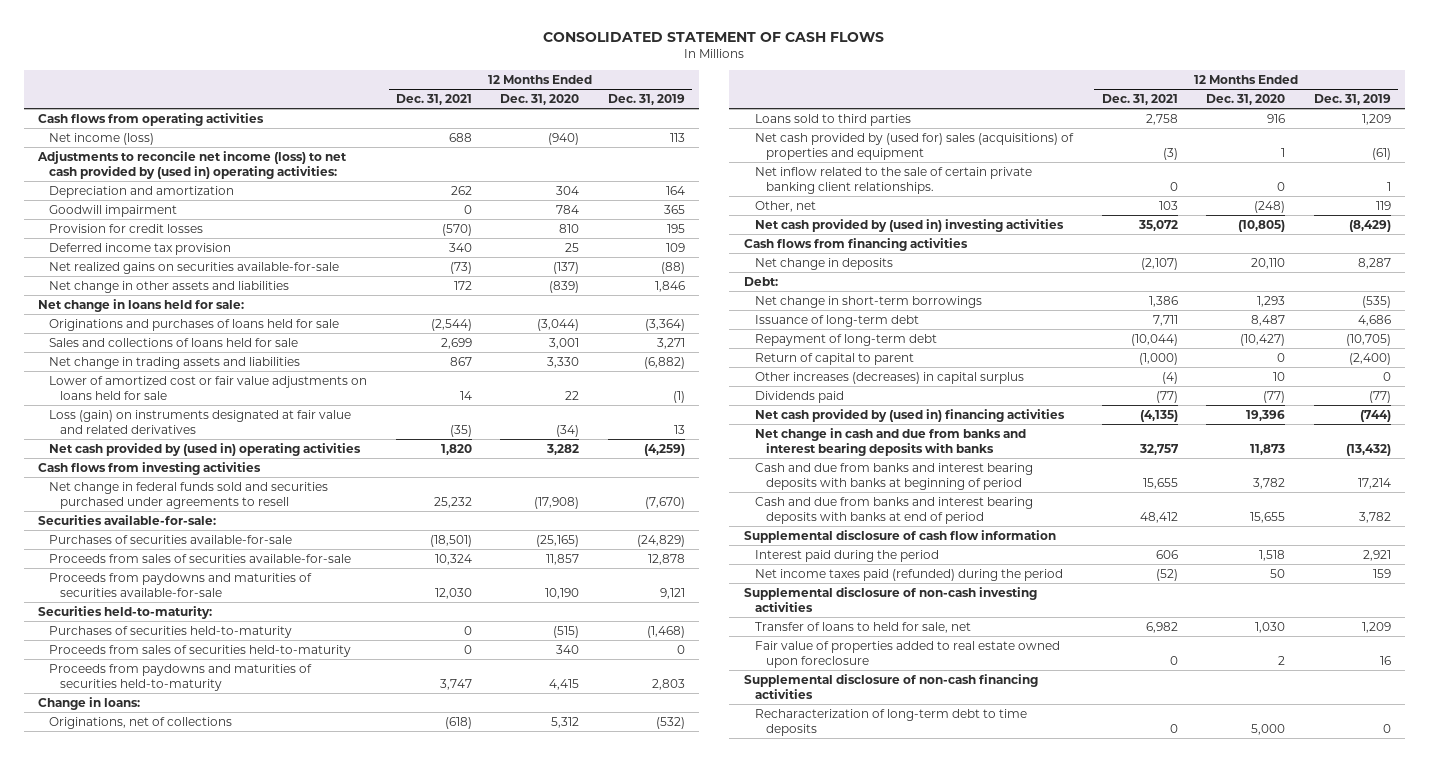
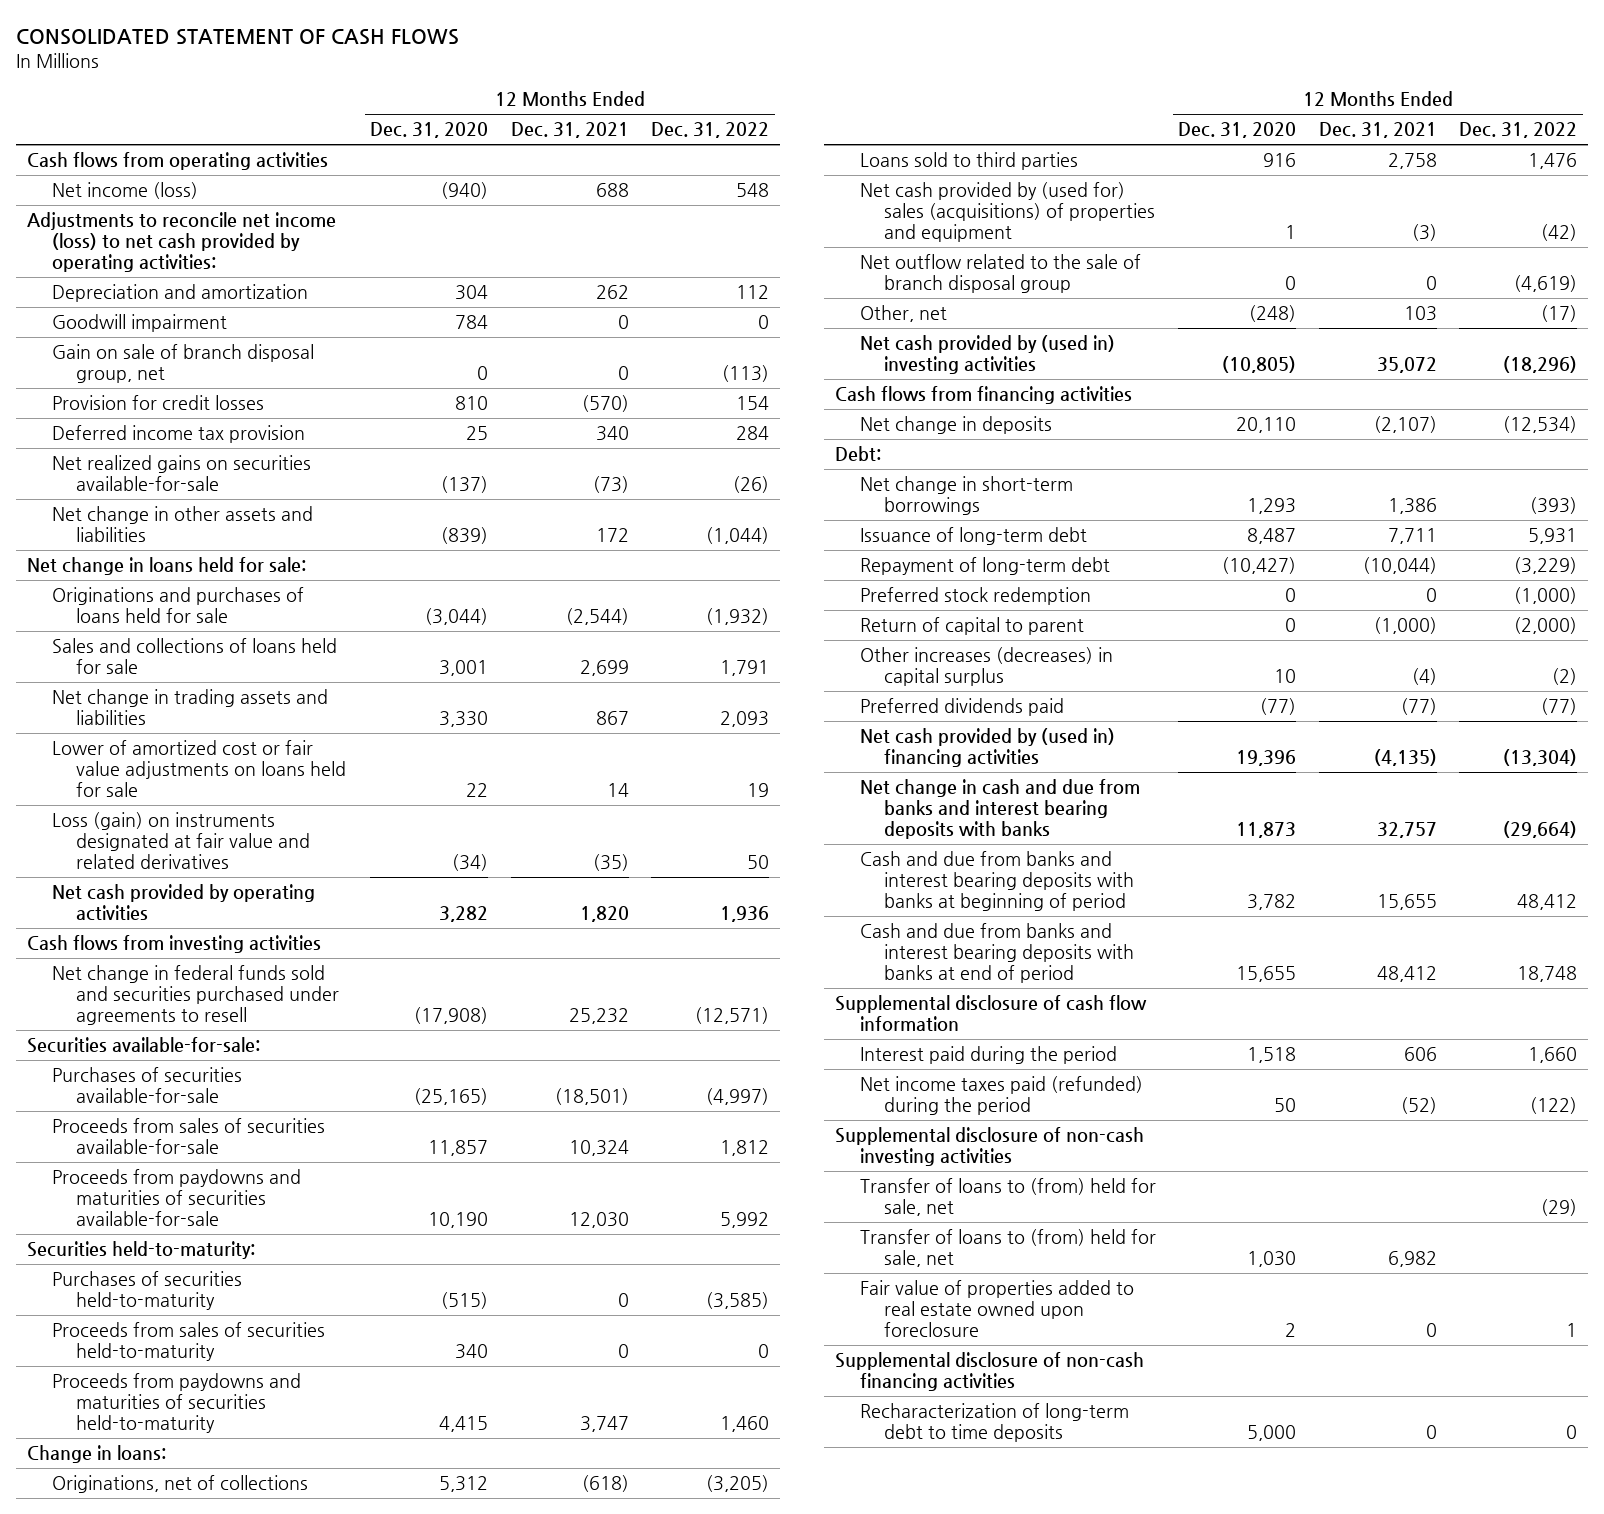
[608,94,686,106] Dec. 31, 2019 -> none
none -> [651,122,770,139] Dec. 31, 2022
[36,150,347,179] Adjustments to reconcile net income (loss) to net cash provided by (used in) operating activities: -> [27,212,337,272] Adjustments to reconcile net income (loss) to net cash provided by operating activities:
none -> [51,344,314,383] Gain on sale of branch disposal group, net
[49,442,362,456] Net cash provided by (used in) operating activities -> [51,884,315,921] Net cash provided by operating activities
[754,166,1032,194] Net inflow related to the sale of certain private banking client relationships. -> none
none -> [859,254,1141,293] Net outflow related to the sale of branch disposal group
none -> [859,587,1091,606] Preferred stock redemption
[754,390,844,403] Dividends paid -> [859,698,1064,717] Preferred dividends paid
none -> [859,1178,1156,1216] Transfer of loans to (from) held for sale, net
[754,621,971,633] Transfer of loans to held for sale, net -> [859,1229,1156,1267] Transfer of loans to (from) held for sale, net

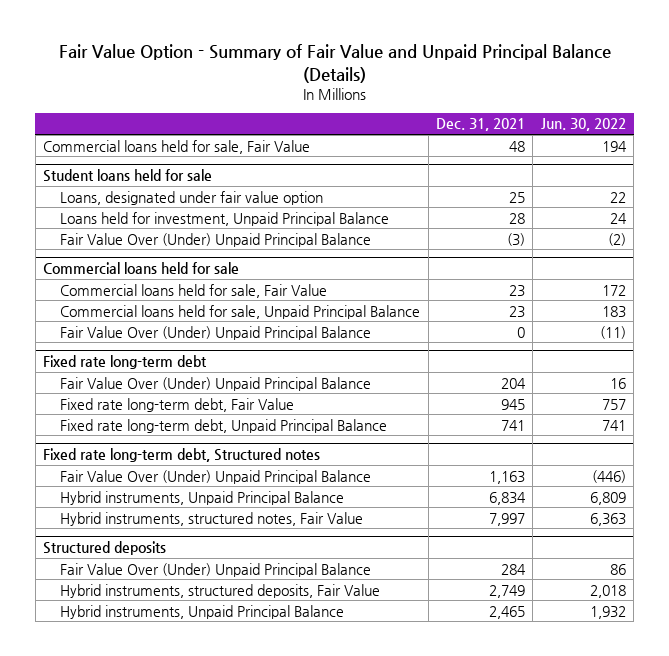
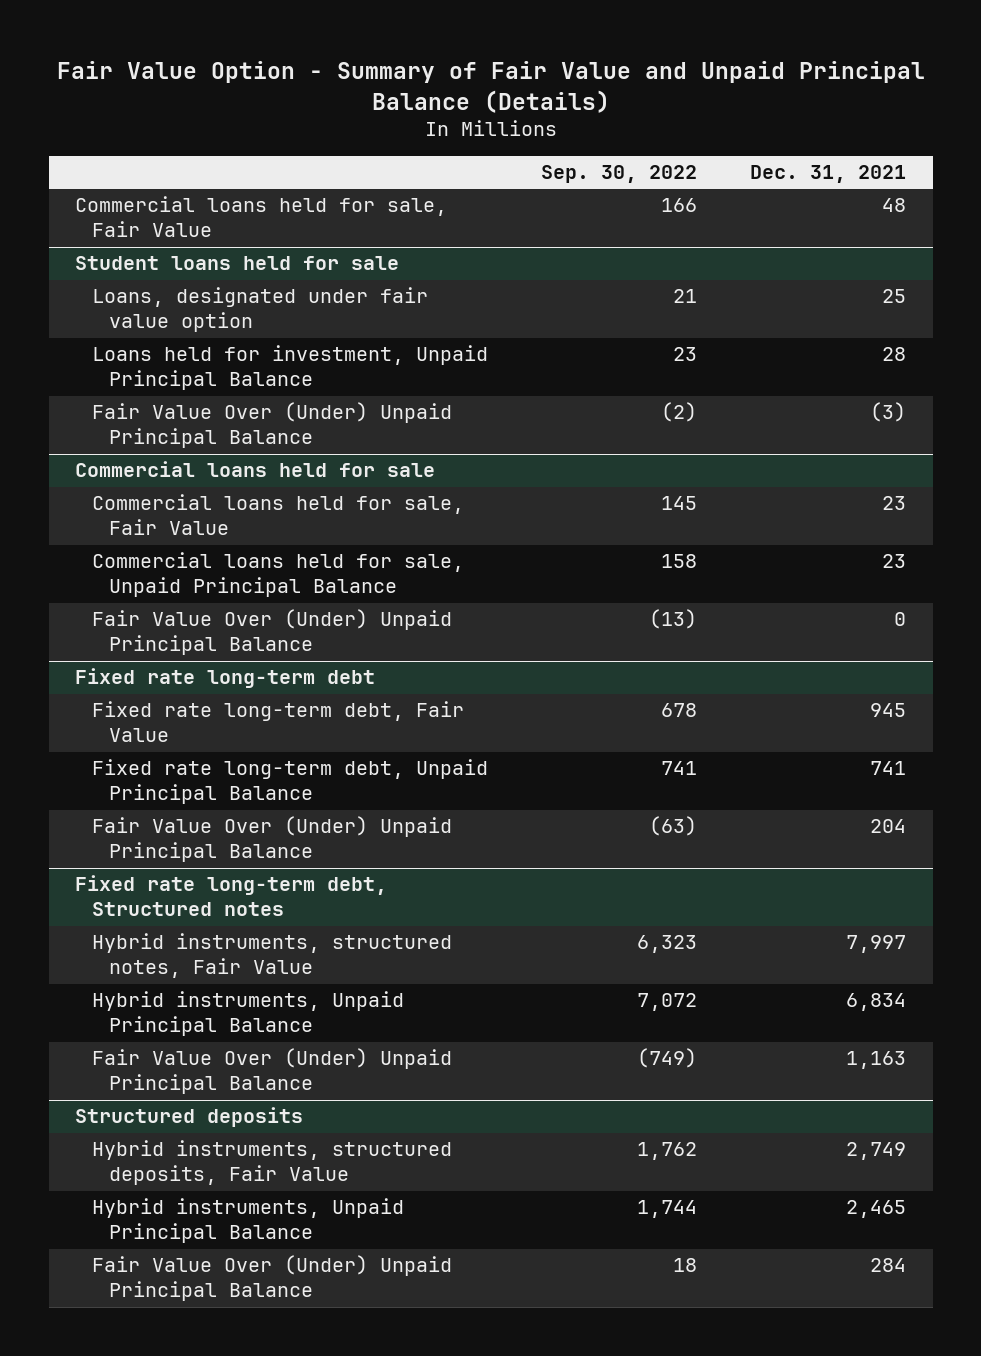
[540,118,626,132] Jun. 30, 2022 -> none
none -> [541,165,698,184] Sep. 30, 2022
[60,376,372,391] Fair Value Over (Under) Unpaid Principal Balance -> [92,816,453,863] Fair Value Over (Under) Unpaid Principal Balance
[60,490,345,505] Hybrid instruments, Unpaid Principal Balance -> [92,991,405,1037] Hybrid instruments, Unpaid Principal Balance
[60,469,372,484] Fair Value Over (Under) Unpaid Principal Balance -> [92,1048,453,1095] Fair Value Over (Under) Unpaid Principal Balance
[60,562,372,577] Fair Value Over (Under) Unpaid Principal Balance -> [92,1255,453,1302] Fair Value Over (Under) Unpaid Principal Balance

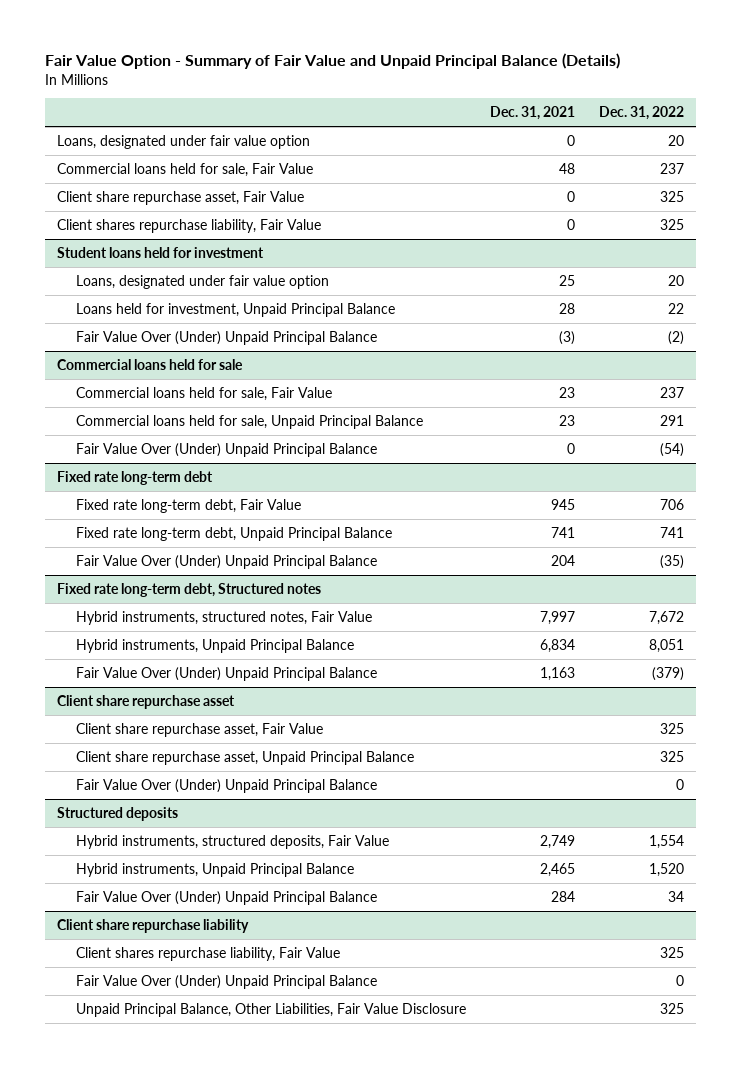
[541,165,698,184] Sep. 30, 2022 -> none
none -> [599,106,685,121] Dec. 31, 2022
none -> [56,134,310,149] Loans, designated under fair value option
none -> [56,190,304,205] Client share repurchase asset, Fair Value
none -> [56,218,321,233] Client shares repurchase liability, Fair Value
[75,256,400,271] Student loans held for sale -> [56,246,264,258] Student loans held for investment
none -> [56,694,235,709] Client share repurchase asset
none -> [76,722,324,737] Client share repurchase asset, Fair Value
none -> [76,750,415,765] Client share repurchase asset, Unpaid Principal Balance
none -> [76,778,378,793] Fair Value Over (Under) Unpaid Principal Balance
none -> [56,918,249,933] Client share repurchase liability
none -> [76,946,341,961] Client shares repurchase liability, Fair Value
none -> [76,974,378,989] Fair Value Over (Under) Unpaid Principal Balance
none -> [76,1002,467,1017] Unpaid Principal Balance, Other Liabilities, Fair Value Disclosure

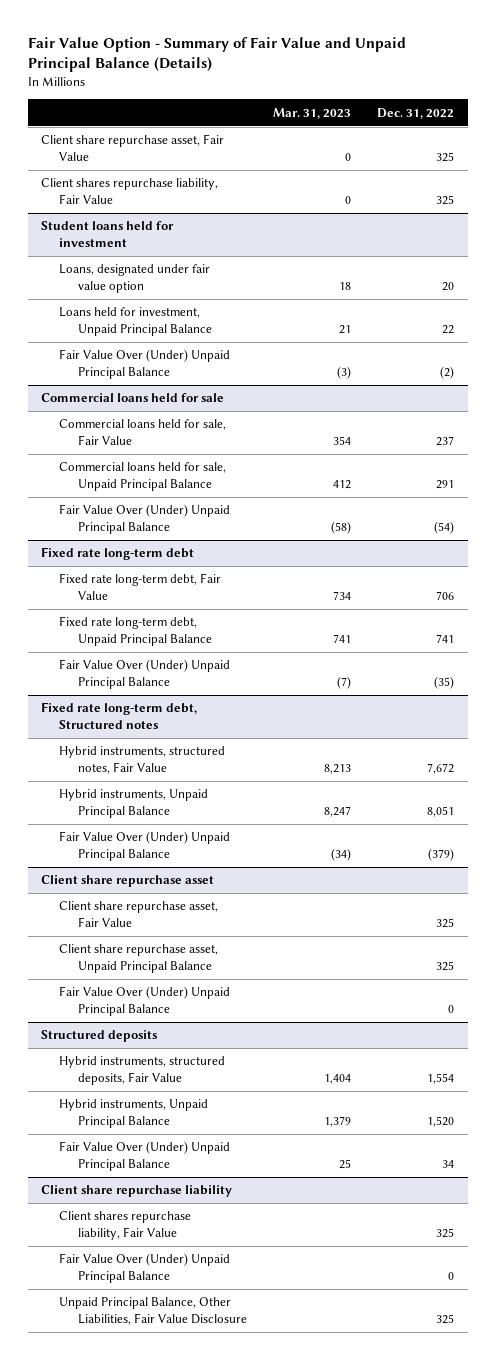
[490,106,576,121] Dec. 31, 2021 -> none
none -> [273,107,352,119] Mar. 31, 2023
[56,134,310,149] Loans, designated under fair value option -> none
[56,162,313,177] Commercial loans held for sale, Fair Value -> none

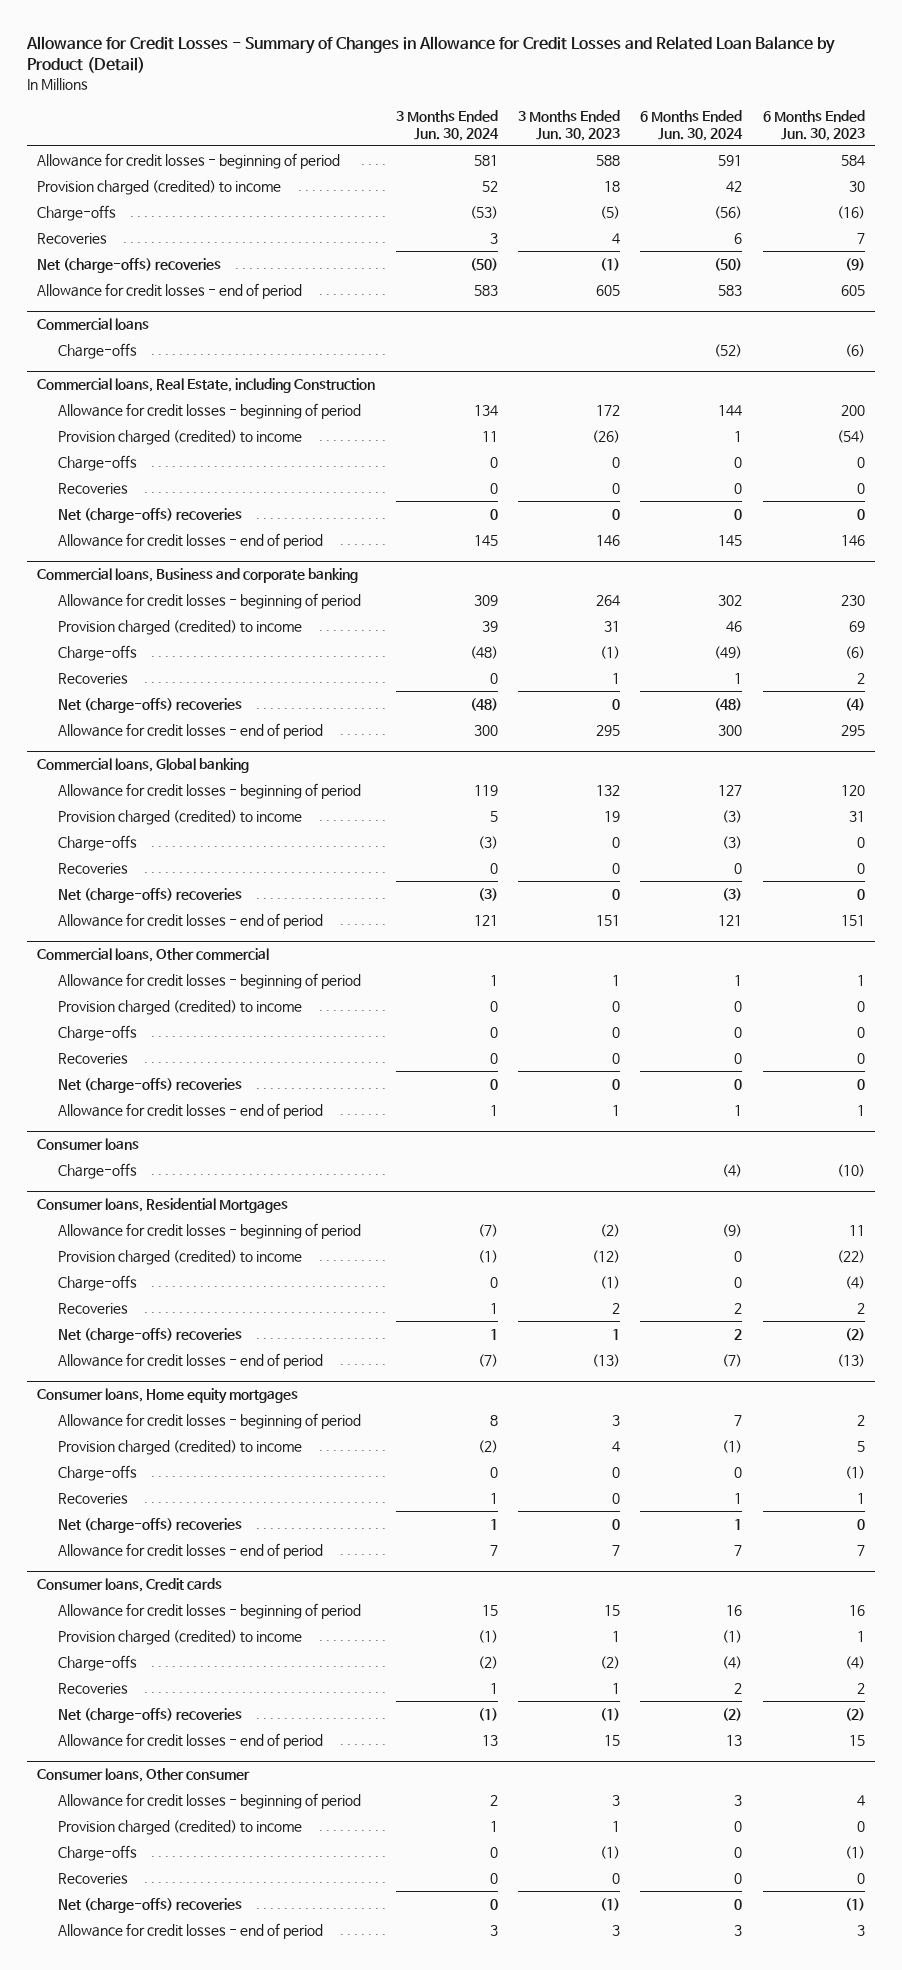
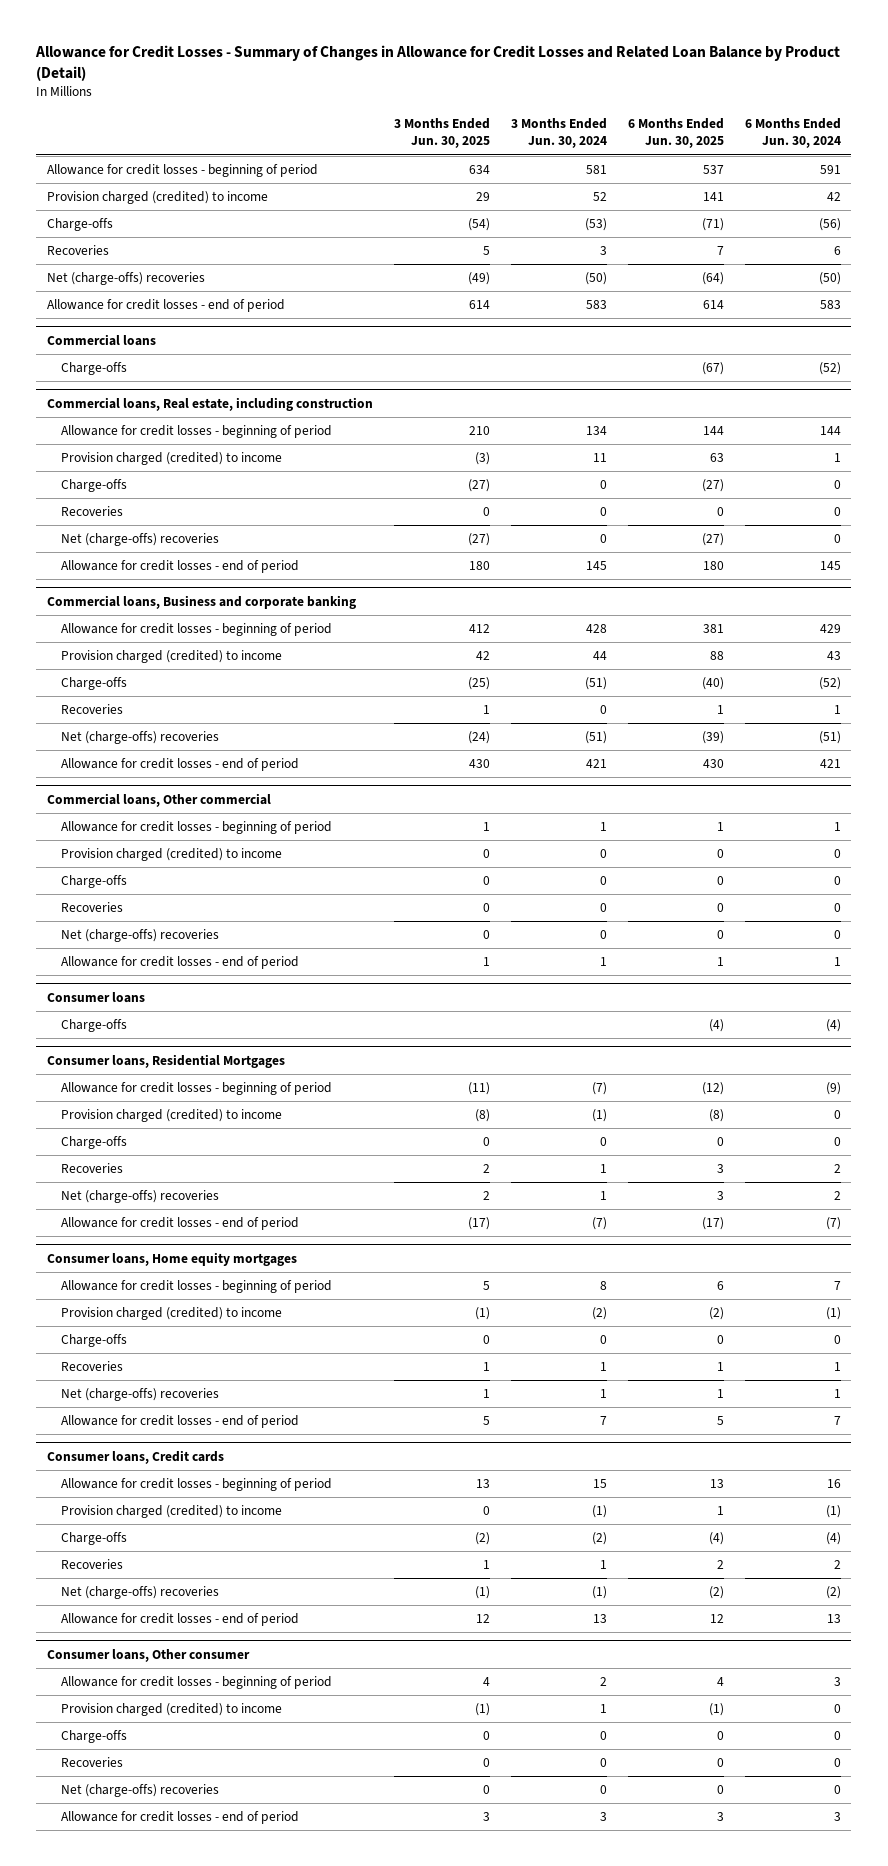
[518,109,621,141] 3 Months Ended Jun. 30, 2023 -> none
[762,109,865,141] 6 Months Ended Jun. 30, 2023 -> none
none -> [393,117,490,149] 3 Months Ended Jun. 30, 2025
none -> [627,117,724,149] 6 Months Ended Jun. 30, 2025
[37,378,376,394] Commercial loans, Real Estate, including Construction -> [46,396,373,411] Commercial loans, Real estate, including construction
[473,594,498,606] 309 -> [585,624,607,634] 428
[718,594,743,606] 302 -> [819,624,841,634] 429
[481,620,498,632] 39 -> [592,651,607,661] 44
[726,620,743,632] 46 -> [826,651,841,661] 43
[469,645,498,659] (48) -> [584,677,607,691] (51)
[714,645,743,659] (49) -> [818,677,841,691] (52)
[37,758,250,774] Commercial loans, Global banking -> none
[58,782,362,799] Allowance for credit losses - beginning of period -> none
[58,809,303,825] Provision charged (credited) to income -> none
[58,834,138,851] Charge-offs -> none
[58,862,129,874] Recoveries -> none
[58,887,243,903] Net (charge-offs) recoveries -> none
[58,912,324,929] Allowance for credit losses - end of period -> none
[469,697,498,711] (48) -> [584,731,607,745] (51)
[714,697,743,711] (48) -> [818,731,841,745] (51)
[473,724,498,736] 300 -> [585,759,607,769] 421
[718,724,743,736] 300 -> [819,759,841,769] 421

